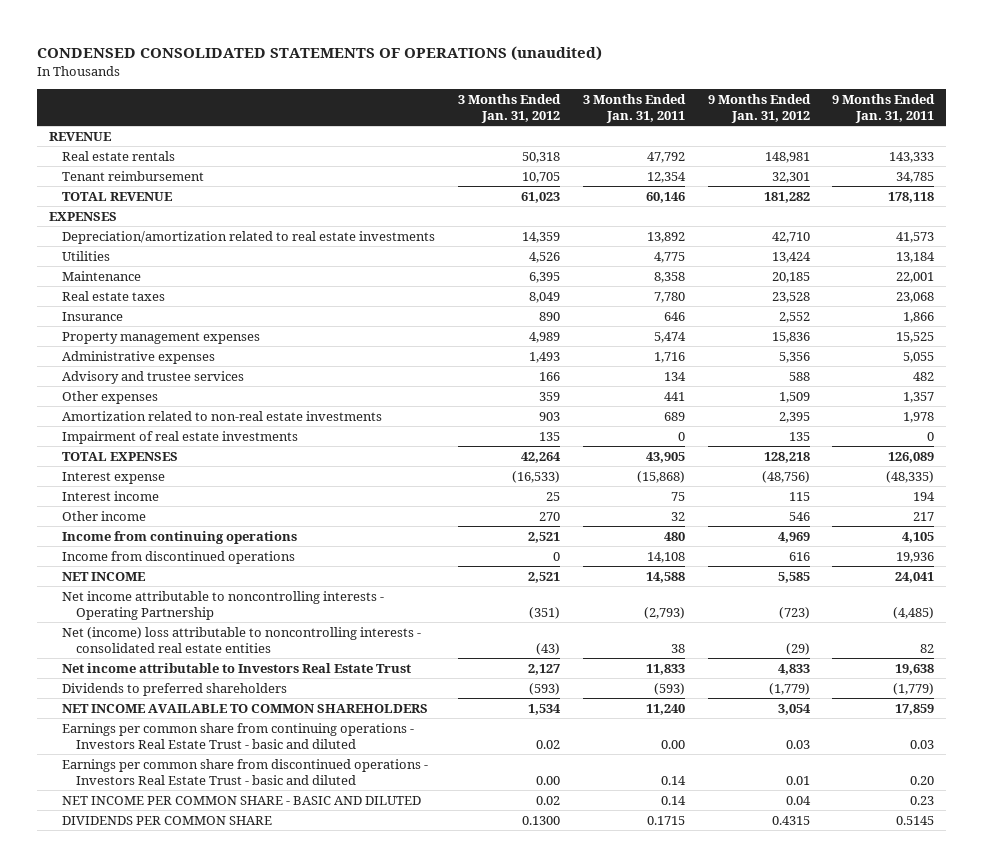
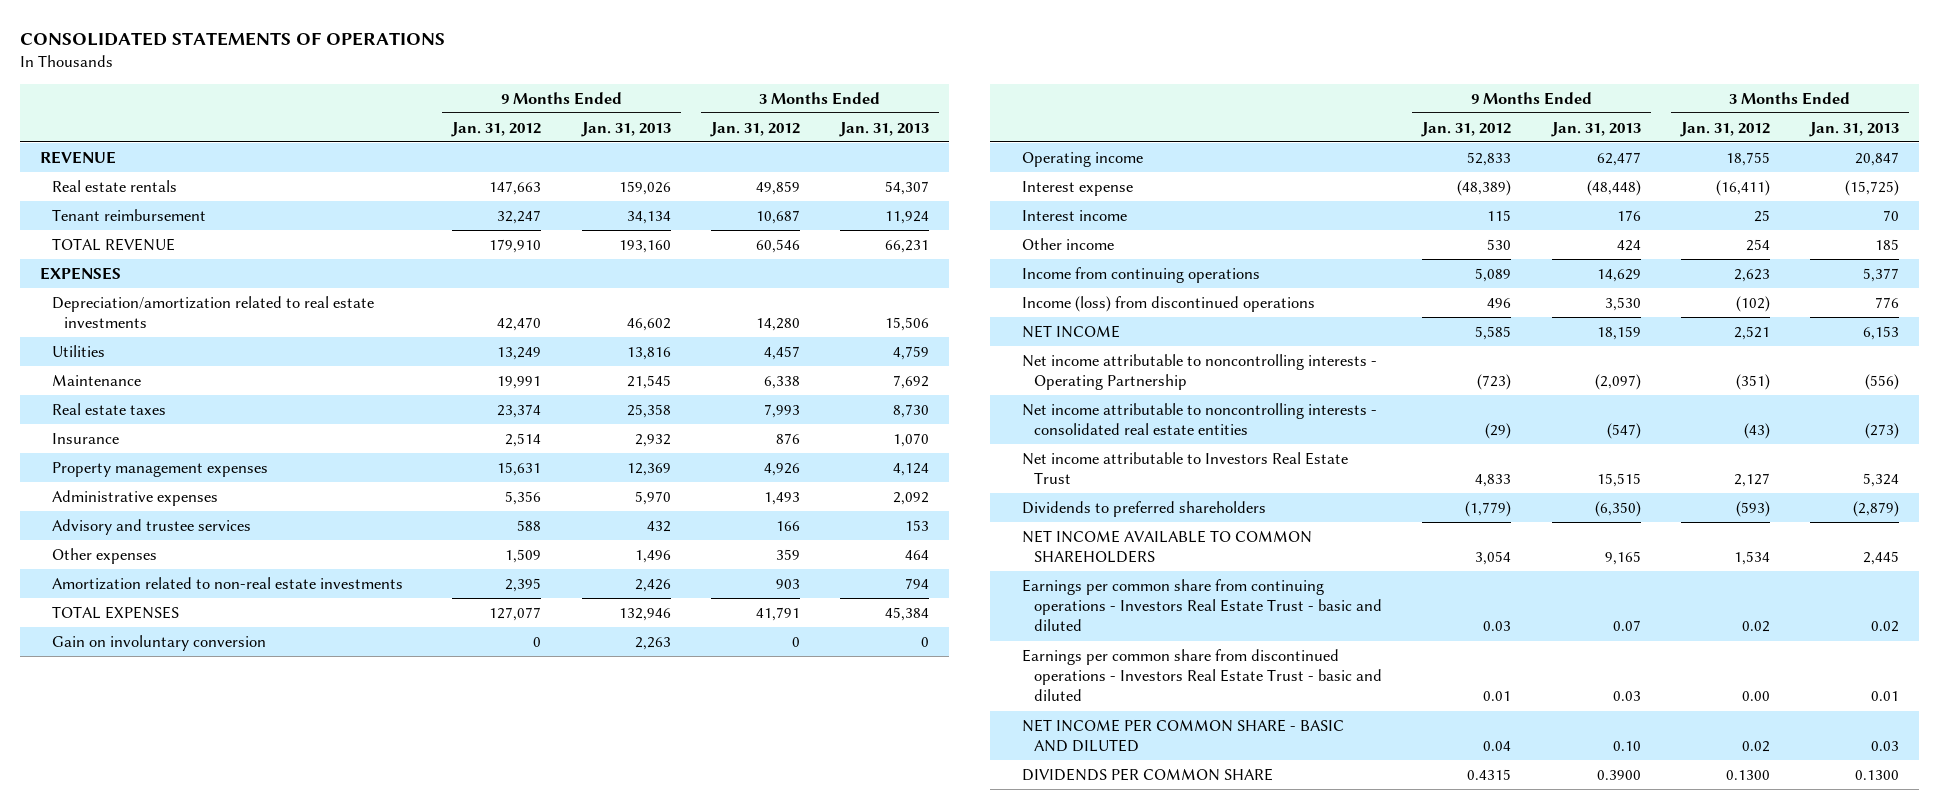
[37,45,603,61] CONDENSED CONSOLIDATED STATEMENTS OF OPERATIONS (unaudited) -> [20,32,446,47] CONSOLIDATED STATEMENTS OF OPERATIONS
[582,93,686,124] 3 Months Ended Jan. 31, 2011 -> none
[832,93,936,124] 9 Months Ended Jan. 31, 2011 -> none
none -> [580,121,671,137] Jan. 31, 2013
none -> [839,121,930,137] Jan. 31, 2013
[522,151,561,163] 50,318 -> [755,180,800,195] 49,859
[764,151,810,163] 148,981 -> [489,180,542,195] 147,663
[522,171,561,183] 10,705 -> [755,209,800,224] 10,687
[771,171,810,183] 32,301 -> [497,209,542,224] 32,247
[521,191,561,203] 61,023 -> [755,238,800,253] 60,546
[763,191,810,203] 181,282 -> [489,238,542,253] 179,910
[522,231,561,243] 14,359 -> [755,318,800,332] 14,280
[771,231,810,243] 42,710 -> [497,317,542,332] 42,470
[529,251,561,263] 4,526 -> [763,345,800,360] 4,457
[771,251,811,263] 13,424 -> [497,346,542,360] 13,249
[529,271,561,283] 6,395 -> [763,375,800,389] 6,338
[771,271,810,283] 20,185 -> [497,375,542,389] 19,991
[529,291,561,303] 8,049 -> [763,403,800,418] 7,993
[771,291,810,303] 23,528 -> [497,403,542,418] 23,374
[539,311,561,321] 890 -> [775,432,800,444] 876
[778,311,810,323] 2,552 -> [505,432,542,447] 2,514
[529,331,561,343] 4,989 -> [763,462,800,476] 4,926
[771,331,810,343] 15,836 -> [497,461,542,476] 15,631
[62,430,299,444] Impairment of real estate investments -> none
[521,451,562,463] 42,264 -> [755,606,800,621] 41,791
[763,451,810,463] 128,218 -> [489,606,542,621] 127,077
none -> [52,634,267,651] Gain on involuntary conversion
none -> [1022,151,1144,167] Operating income
[512,470,561,483] (16,533) -> [1715,179,1770,196] (16,411)
[761,470,810,483] (48,756) -> [1457,179,1512,196] (48,389)
[539,511,561,521] 270 -> [1745,238,1770,251] 254
[788,511,810,521] 546 -> [1487,238,1512,250] 530
[528,531,561,543] 2,521 -> [1733,268,1770,282] 2,623
[777,531,810,543] 4,969 -> [1475,267,1512,282] 5,089
[62,550,296,564] Income from discontinued operations -> [1022,295,1316,312] Income (loss) from discontinued operations
[553,551,561,561] 0 -> [1735,295,1770,312] (102)
[788,551,810,561] 616 -> [1487,297,1512,308] 496
[62,626,422,654] Net (income) loss attributable to noncontrolling interests - consolidated real estate entities -> [1022,402,1378,436] Net income attributable to noncontrolling interests - consolidated real estate entities

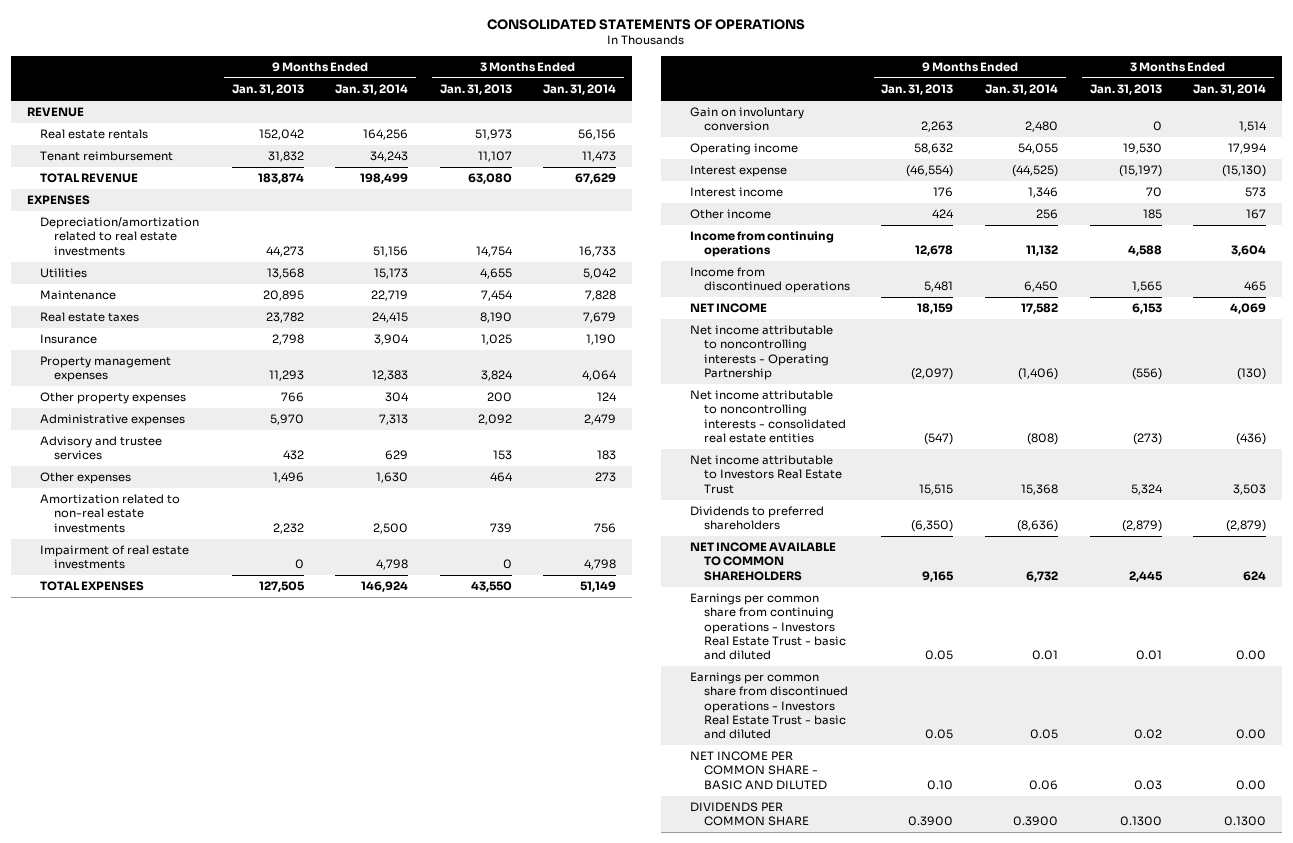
[451,121,542,137] Jan. 31, 2012 -> none
[709,121,800,137] Jan. 31, 2012 -> none
none -> [335,84,409,96] Jan. 31, 2014
none -> [543,84,617,96] Jan. 31, 2014
[618,180,671,195] 159,026 -> [258,129,304,141] 152,042
[885,180,930,195] 54,307 -> [474,129,512,141] 51,973
[626,210,671,224] 34,134 -> [267,151,304,163] 31,832
[885,210,930,224] 11,924 -> [477,151,512,163] 11,107
[618,239,671,253] 193,160 -> [257,173,304,185] 183,874
[885,239,930,253] 66,231 -> [467,173,512,185] 63,080
[626,318,671,332] 46,602 -> [265,245,304,257] 44,273
[885,317,930,332] 15,506 -> [475,245,513,257] 14,754
[626,346,671,360] 13,816 -> [266,268,304,280] 13,568
[893,345,930,360] 4,759 -> [479,268,512,280] 4,655
[626,374,671,389] 21,545 -> [262,290,304,302] 20,895
[893,374,930,389] 7,692 -> [480,290,513,302] 7,454
[626,403,671,418] 25,358 -> [265,312,304,324] 23,782
[893,403,930,418] 8,730 -> [479,312,512,324] 8,190
[634,433,671,447] 2,932 -> [271,334,304,346] 2,798
[893,432,930,447] 1,070 -> [480,334,512,346] 1,025
[626,462,671,476] 12,369 -> [268,370,304,382] 11,293
[893,462,930,476] 4,124 -> [480,370,513,382] 3,824
none -> [40,392,187,405] Other property expenses
[634,578,671,592] 2,426 -> [272,522,304,534] 2,232
[905,577,930,589] 794 -> [489,522,512,533] 739
none -> [40,545,190,570] Impairment of real estate investments
[618,607,671,621] 132,946 -> [258,581,305,593] 127,505
[885,606,930,621] 45,384 -> [470,581,512,593] 43,550
[1596,151,1641,166] 62,477 -> [914,143,954,155] 58,632
[1855,151,1900,166] 20,847 -> [1122,143,1162,155] 19,530
[1586,179,1641,196] (48,448) -> [906,165,954,178] (46,554)
[1845,179,1900,196] (15,725) -> [1118,165,1162,178] (15,197)
[1596,268,1641,282] 14,629 -> [915,245,954,257] 12,678
[1863,267,1900,282] 5,377 -> [1127,245,1162,257] 4,588
[1022,295,1316,312] Income (loss) from discontinued operations -> [690,267,850,294] Income from discontinued operations
[1604,296,1641,311] 3,530 -> [924,281,954,293] 5,481
[1875,296,1900,308] 776 -> [1131,281,1162,293] 1,565
[1612,620,1641,632] 0.07 -> [925,649,954,660] 0.05
[1871,621,1900,633] 0.02 -> [1135,649,1162,660] 0.01
[1612,691,1641,702] 0.03 -> [925,728,954,739] 0.05
[1871,691,1900,702] 0.01 -> [1133,728,1162,739] 0.02

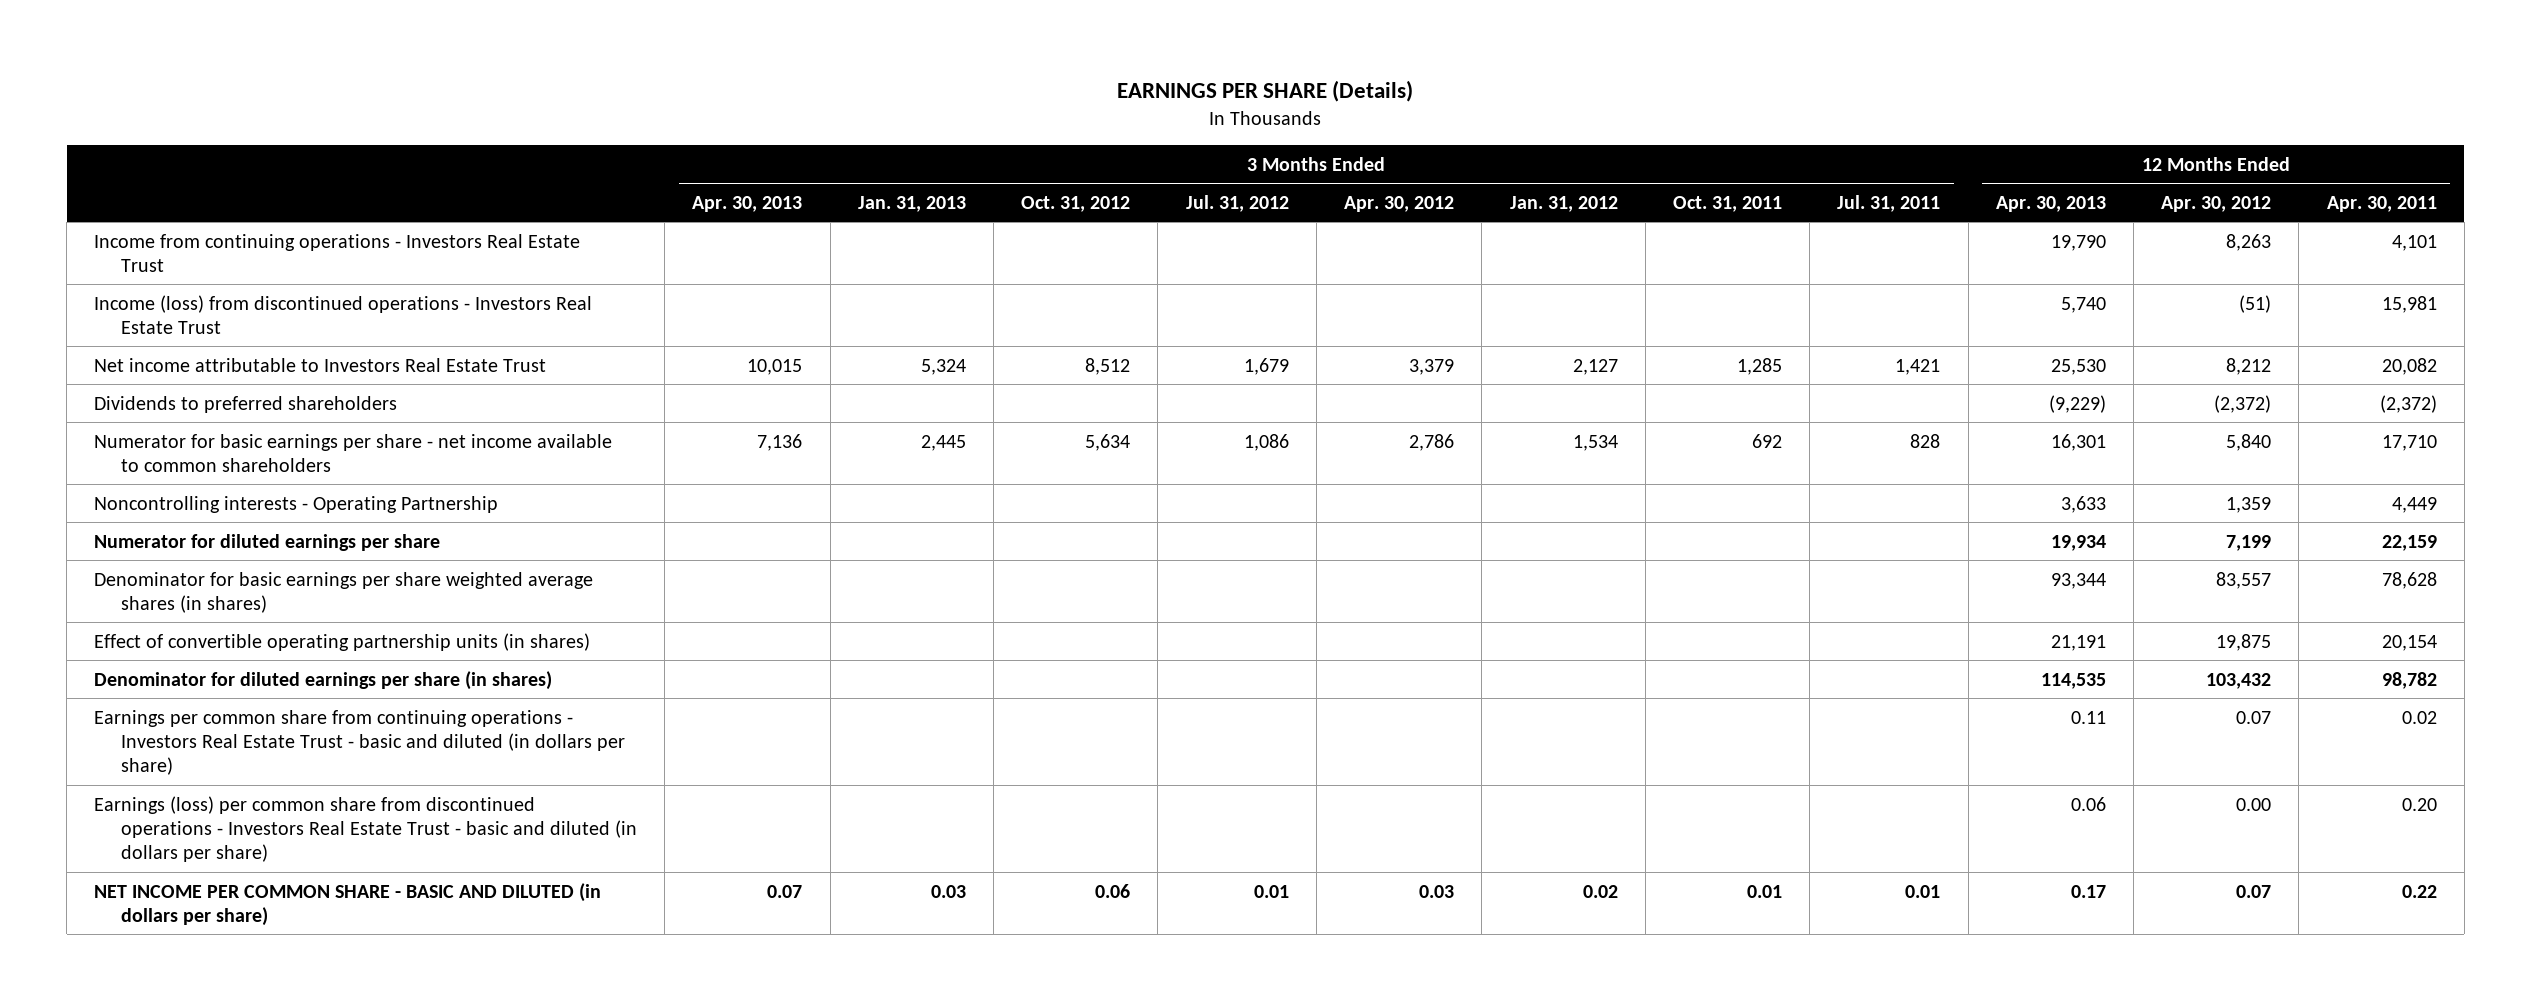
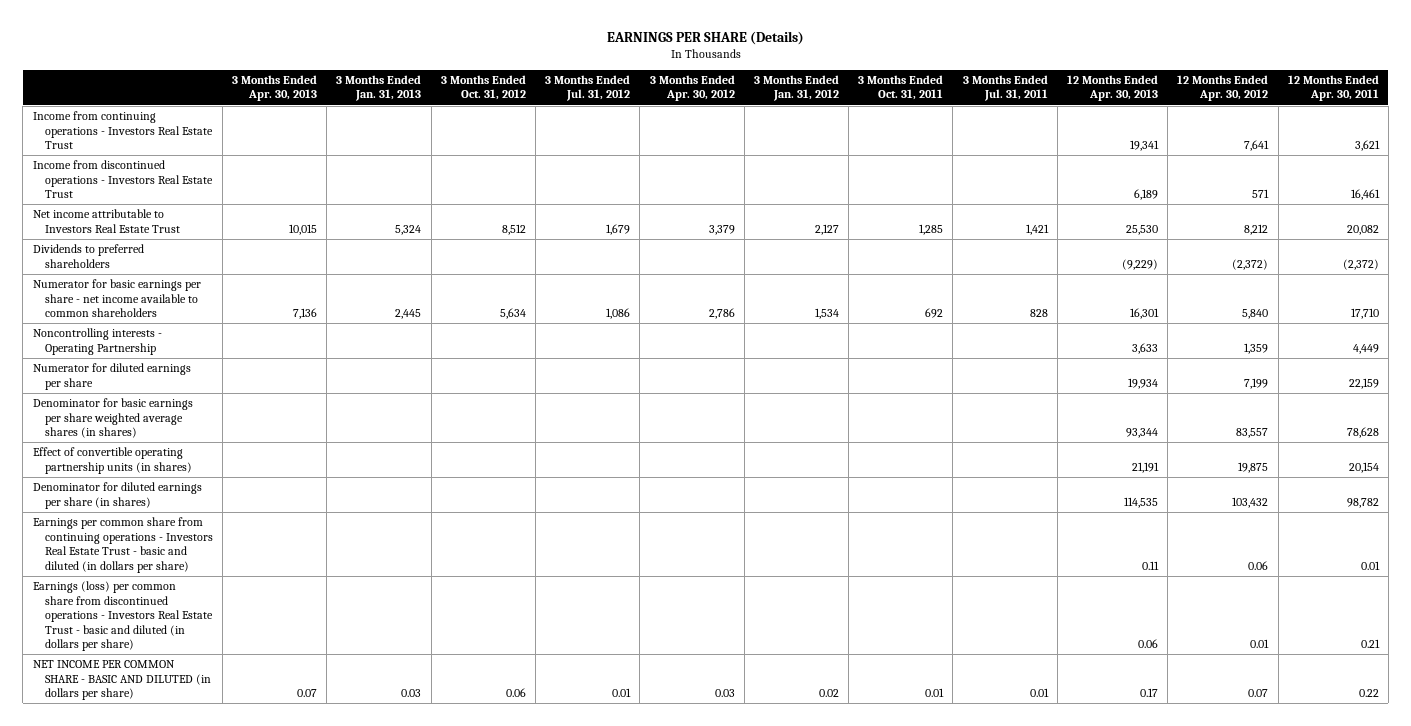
[2050,234,2106,251] 19,790 -> [1130,140,1160,152] 19,341
[2226,233,2272,251] 8,263 -> [1244,140,1270,152] 7,641
[2391,234,2437,251] 4,101 -> [1354,140,1380,152] 3,621
[94,294,593,334] Income (loss) from discontinued operations - Investors Real Estate Trust -> [32,160,213,199] Income from discontinued operations - Investors Real Estate Trust
[2060,296,2106,313] 5,740 -> [1134,189,1159,201] 6,189
[2239,294,2272,313] (51) -> [1252,189,1270,199] 571
[2381,295,2437,313] 15,981 -> [1350,189,1380,201] 16,461
[2236,710,2272,724] 0.07 -> [1248,560,1269,570] 0.06
[2401,710,2437,724] 0.02 -> [1360,560,1380,570] 0.01
[2236,797,2272,811] 0.00 -> [1250,639,1270,649] 0.01
[2401,797,2437,811] 0.20 -> [1360,639,1380,649] 0.21

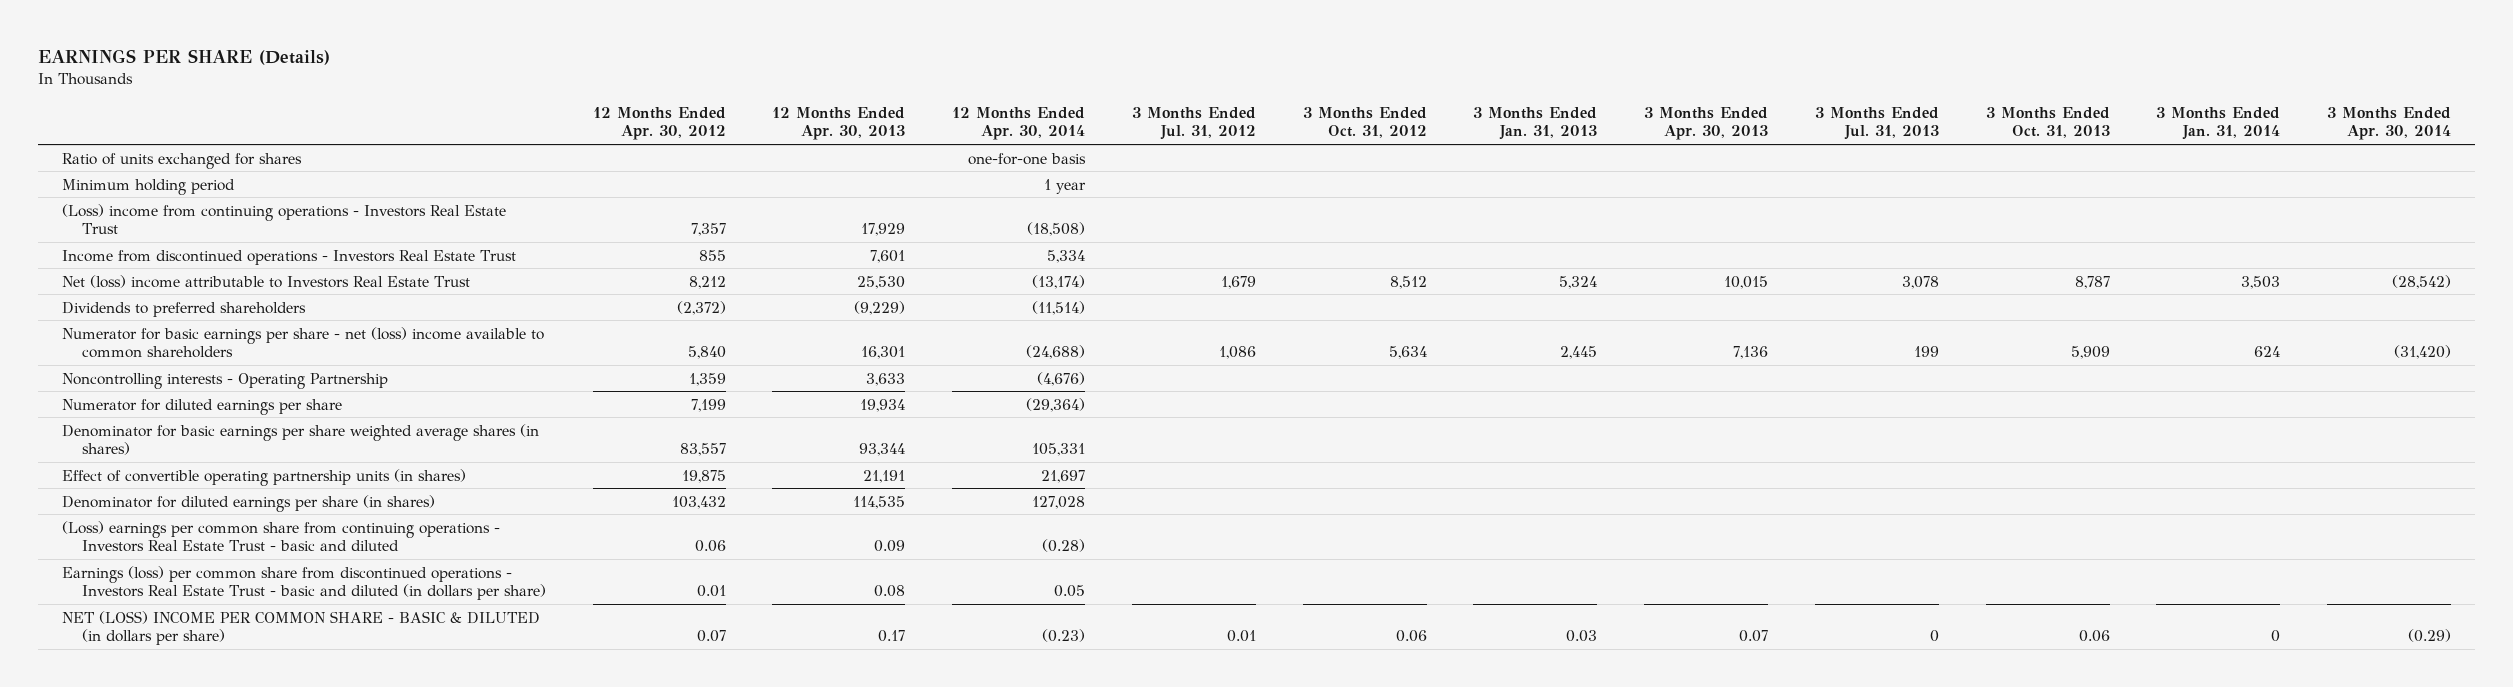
[649,74,735,102] 3 Months Ended Apr. 30, 2012 -> none
[753,74,839,102] 3 Months Ended Jan. 31, 2012 -> none
[858,74,944,101] 3 Months Ended Oct. 31, 2011 -> none
[962,74,1048,102] 3 Months Ended Jul. 31, 2011 -> none
[1287,74,1379,102] 12 Months Ended Apr. 30, 2011 -> none
none -> [952,106,1086,141] 12 Months Ended Apr. 30, 2014
none -> [1814,106,1939,141] 3 Months Ended Jul. 31, 2013
none -> [1985,106,2110,139] 3 Months Ended Oct. 31, 2013
none -> [2156,106,2281,141] 3 Months Ended Jan. 31, 2014
none -> [2327,106,2452,141] 3 Months Ended Apr. 30, 2014
none -> [61,152,302,169] Ratio of units exchanged for shares
none -> [61,178,235,195] Minimum holding period
[32,111,213,150] Income from continuing operations - Investors Real Estate Trust -> [61,203,506,235] (Loss) income from continuing operations - Investors Real Estate Trust
[1130,140,1160,152] 19,341 -> [861,223,906,237] 17,929
[1244,140,1270,152] 7,641 -> [690,223,726,237] 7,357
[1134,189,1159,201] 6,189 -> [870,249,906,263] 7,601
[1252,189,1270,199] 571 -> [698,249,726,261] 855
[32,209,180,233] Net income attributable to Investors Real Estate Trust -> [61,274,470,288] Net (loss) income attributable to Investors Real Estate Trust
[32,279,201,318] Numerator for basic earnings per share - net income available to common shareholders -> [61,326,544,359] Numerator for basic earnings per share - net (loss) income available to common shareholders
[32,517,213,573] Earnings per common share from continuing operations - Investors Real Estate Trust - basic and diluted (in dollars per share) -> [61,520,500,553] (Loss) earnings per common share from continuing operations - Investors Real Estate Trust - basic and diluted
[1142,560,1160,570] 0.11 -> [874,540,906,553] 0.09
[1138,639,1159,649] 0.06 -> [874,585,906,598] 0.08
[32,660,211,701] NET INCOME PER COMMON SHARE - BASIC AND DILUTED (in dollars per share) -> [61,610,540,646] NET (LOSS) INCOME PER COMMON SHARE - BASIC & DILUTED (in dollars per share)

